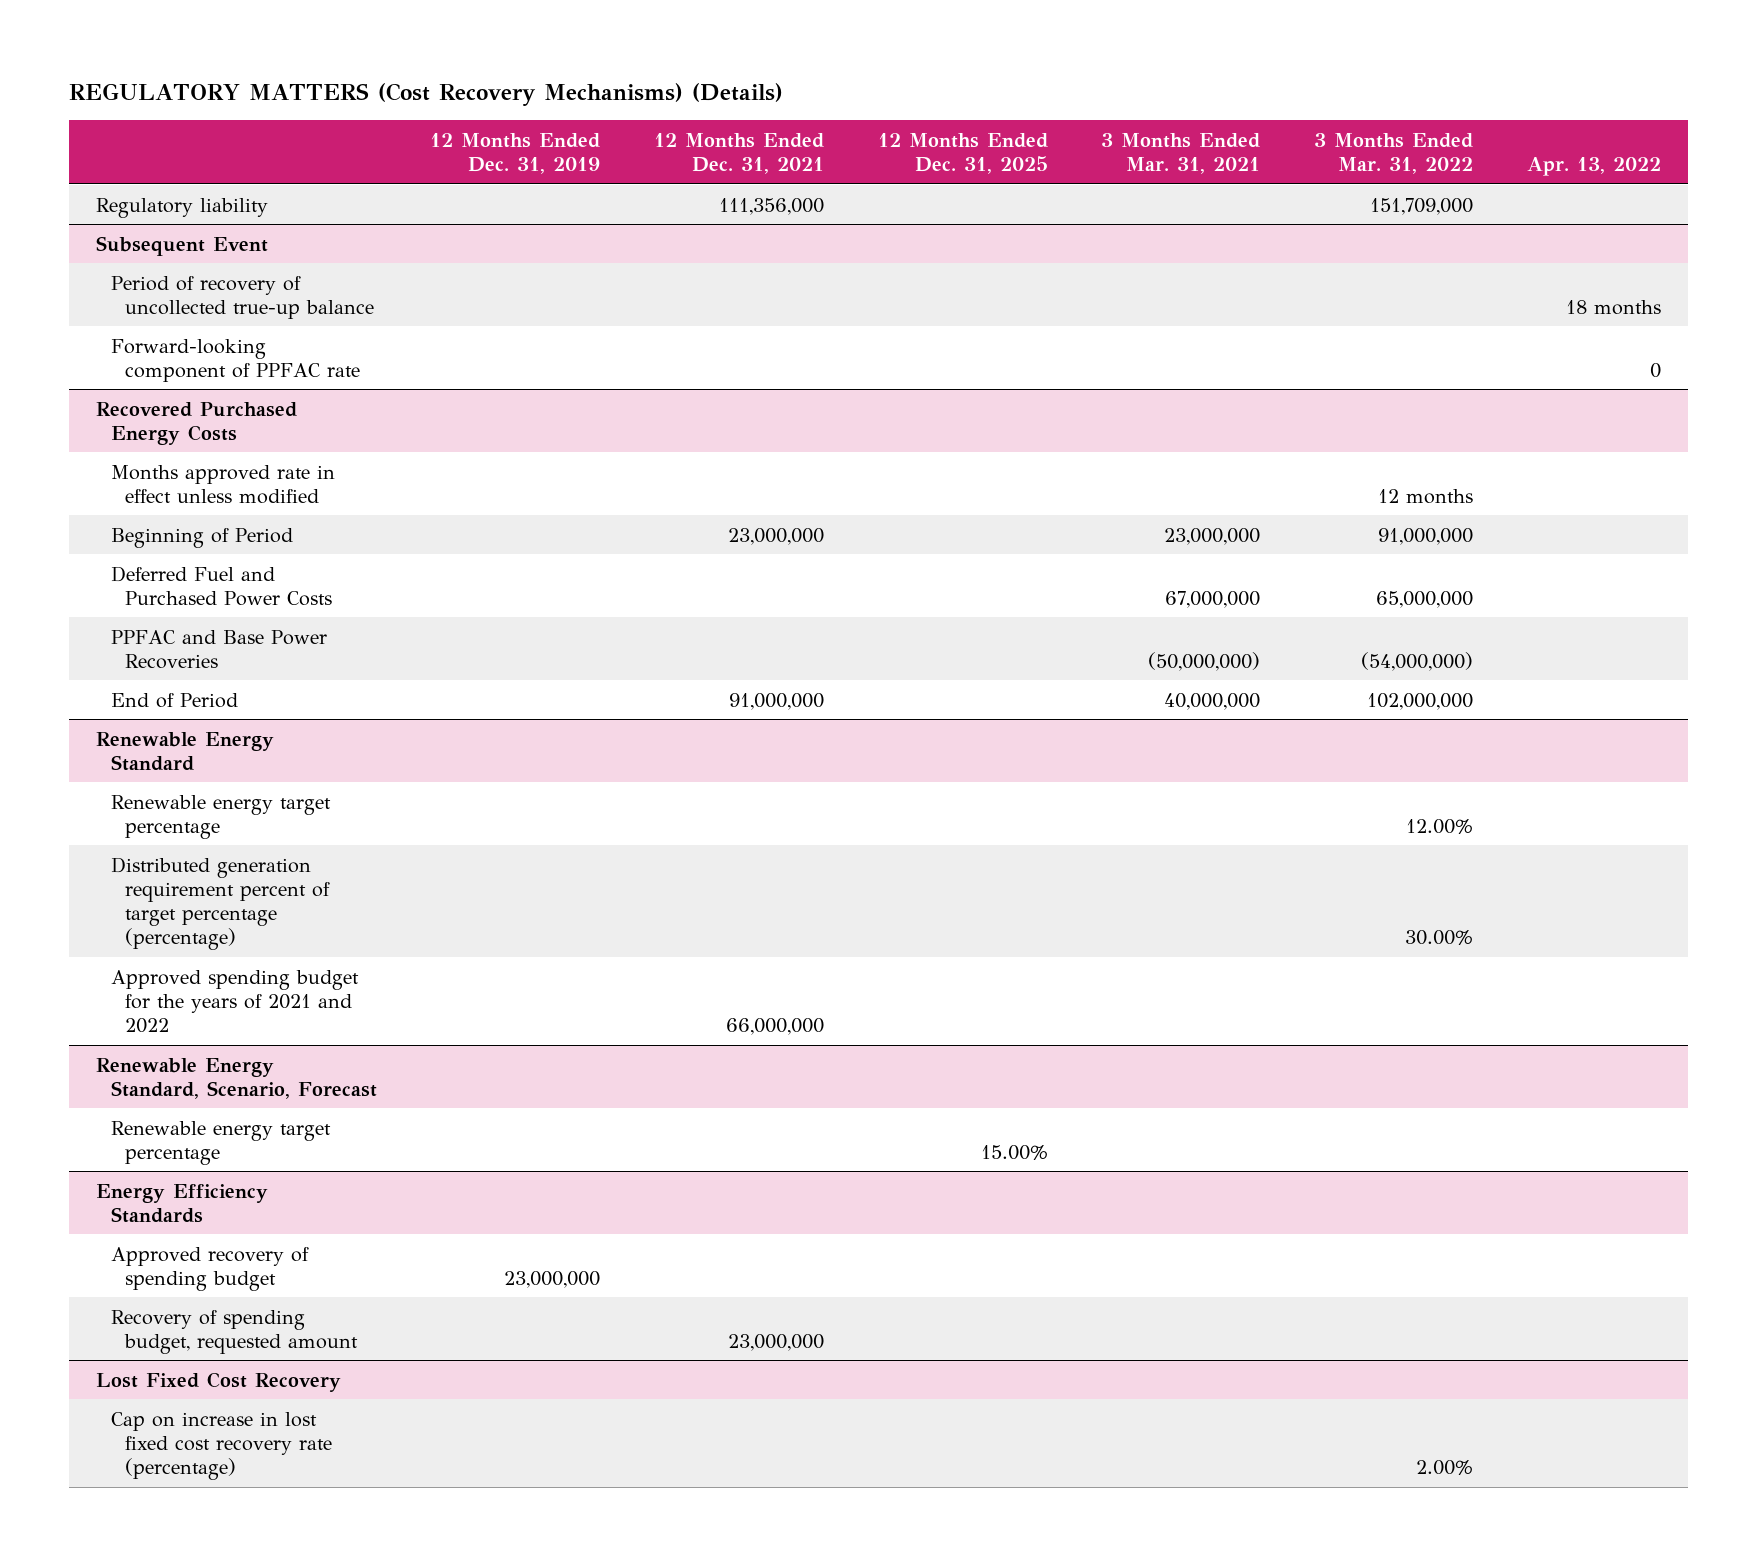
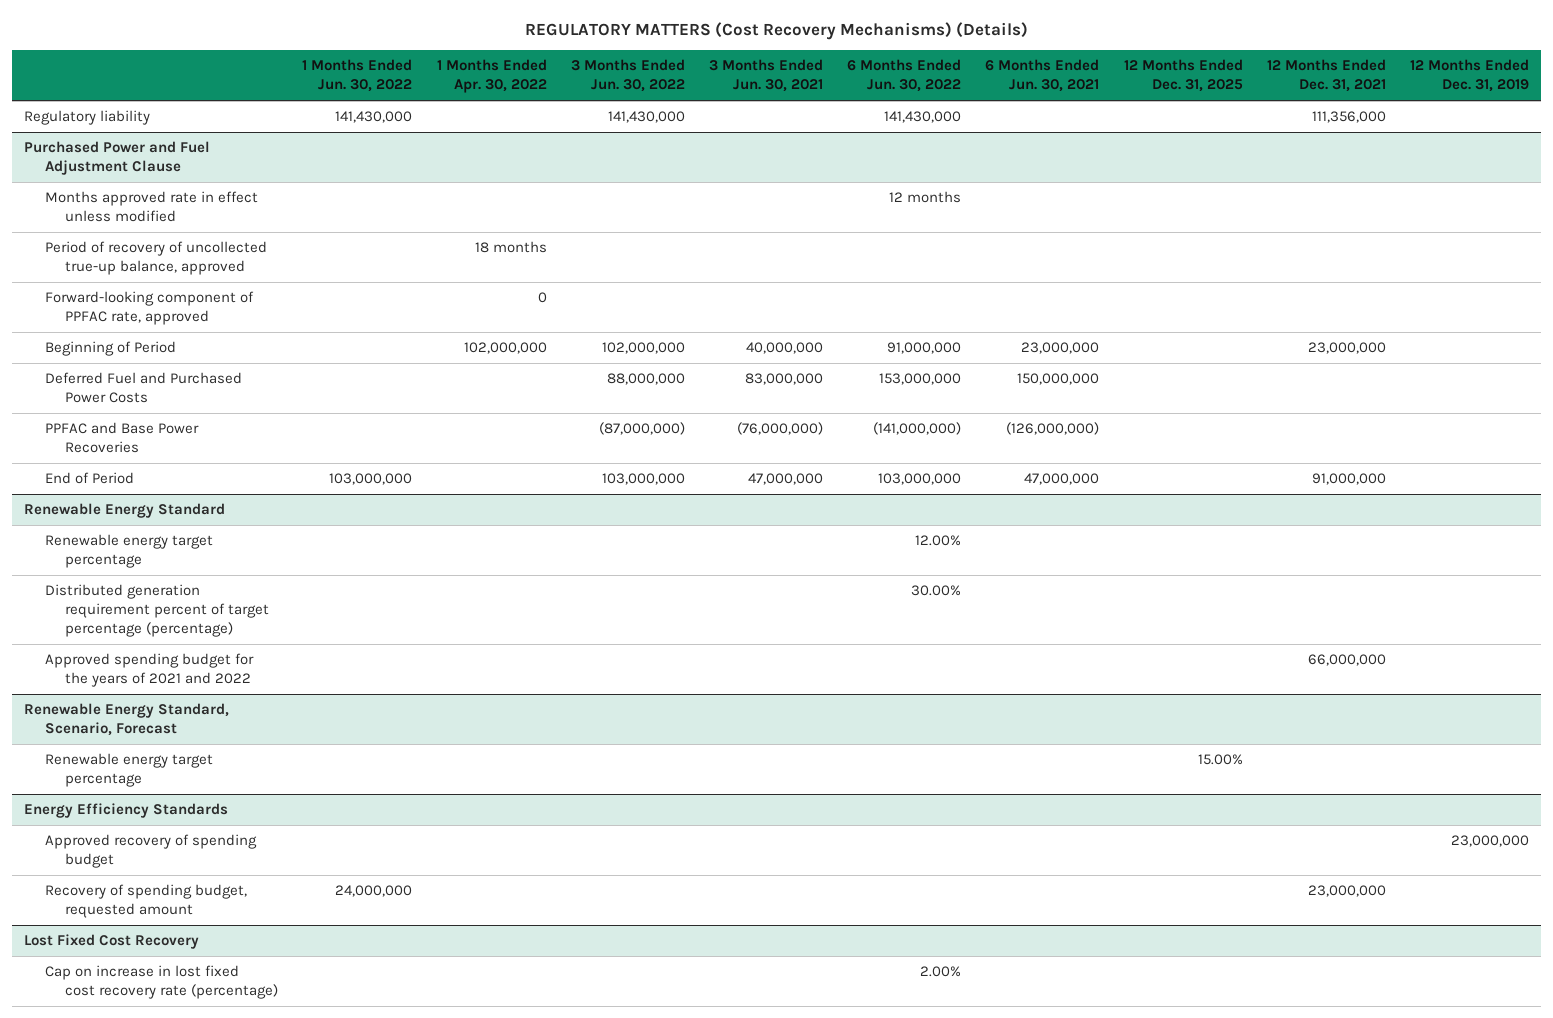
[1101,132,1261,174] 3 Months Ended Mar. 31, 2021 -> none
[1314,132,1474,174] 3 Months Ended Mar. 31, 2022 -> none
[1526,156,1661,176] Apr. 13, 2022 -> none
none -> [302,59,413,93] 1 Months Ended Jun. 30, 2022
none -> [436,59,547,94] 1 Months Ended Apr. 30, 2022
none -> [570,59,685,93] 3 Months Ended Jun. 30, 2022
none -> [708,59,823,93] 3 Months Ended Jun. 30, 2021
none -> [847,59,962,93] 6 Months Ended Jun. 30, 2022
none -> [985,59,1100,93] 6 Months Ended Jun. 30, 2021
[95,235,268,256] Subsequent Event -> none
[110,275,375,319] Period of recovery of uncollected true-up balance -> none
[110,338,361,382] Forward-looking component of PPFAC rate -> none
[95,401,297,445] Recovered Purchased Energy Costs -> [24,141,211,176] Purchased Power and Fuel Adjustment Clause
none -> [44,241,267,276] Period of recovery of uncollected true-up balance, approved
none -> [44,291,254,326] Forward-looking component of PPFAC rate, approved

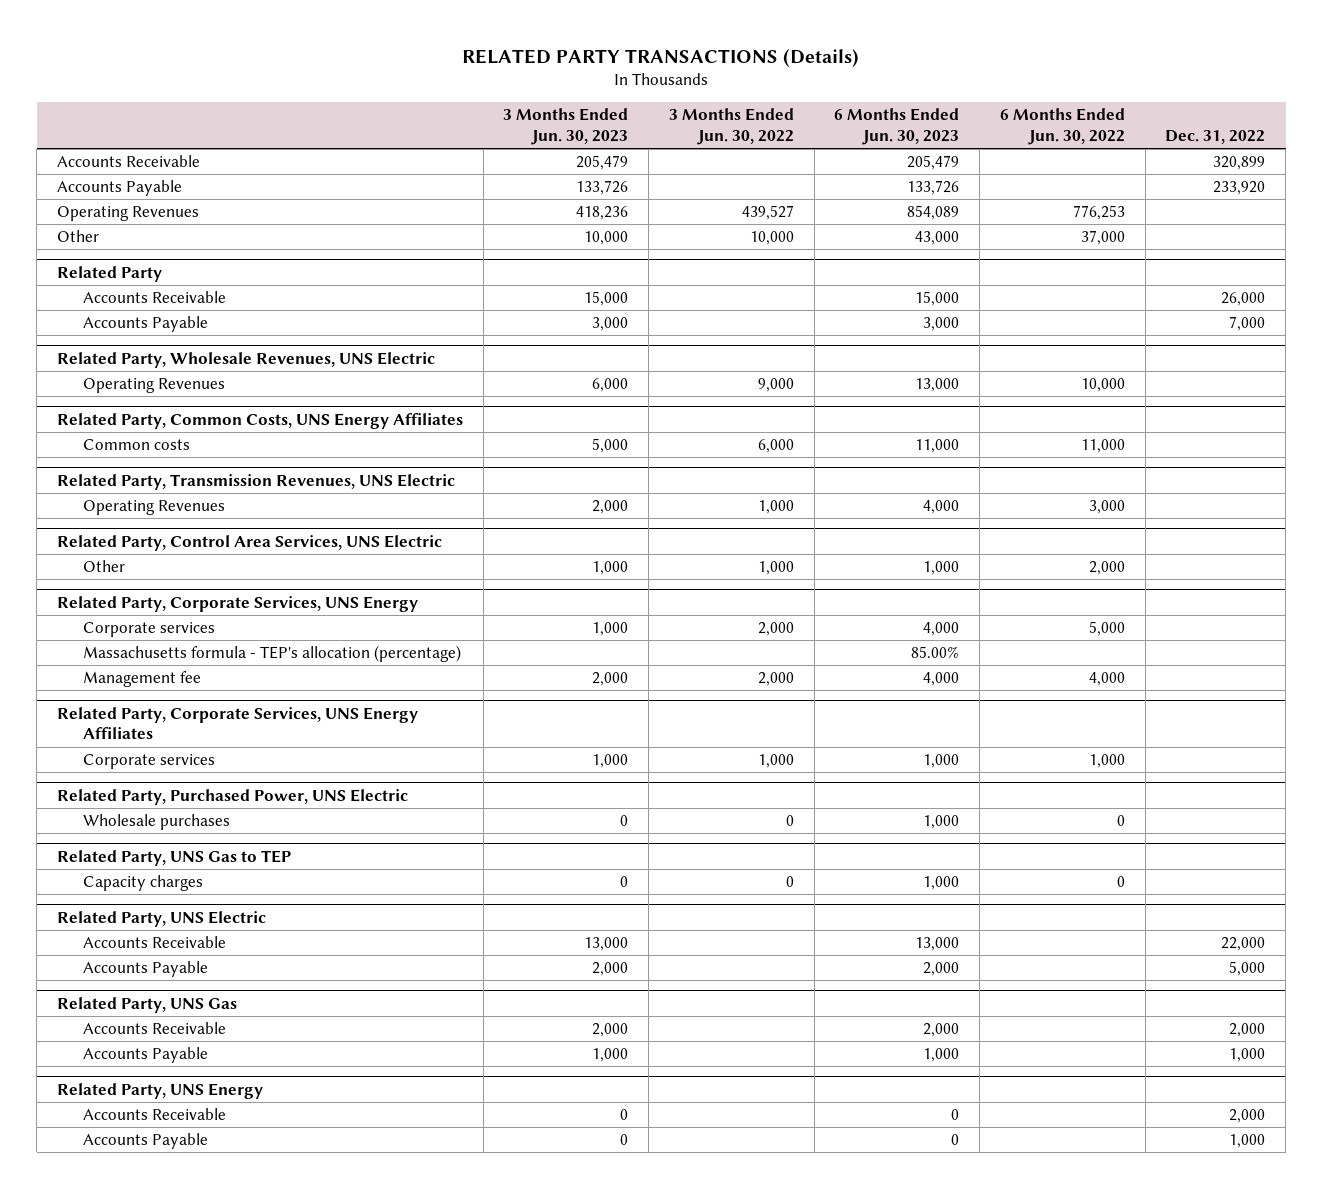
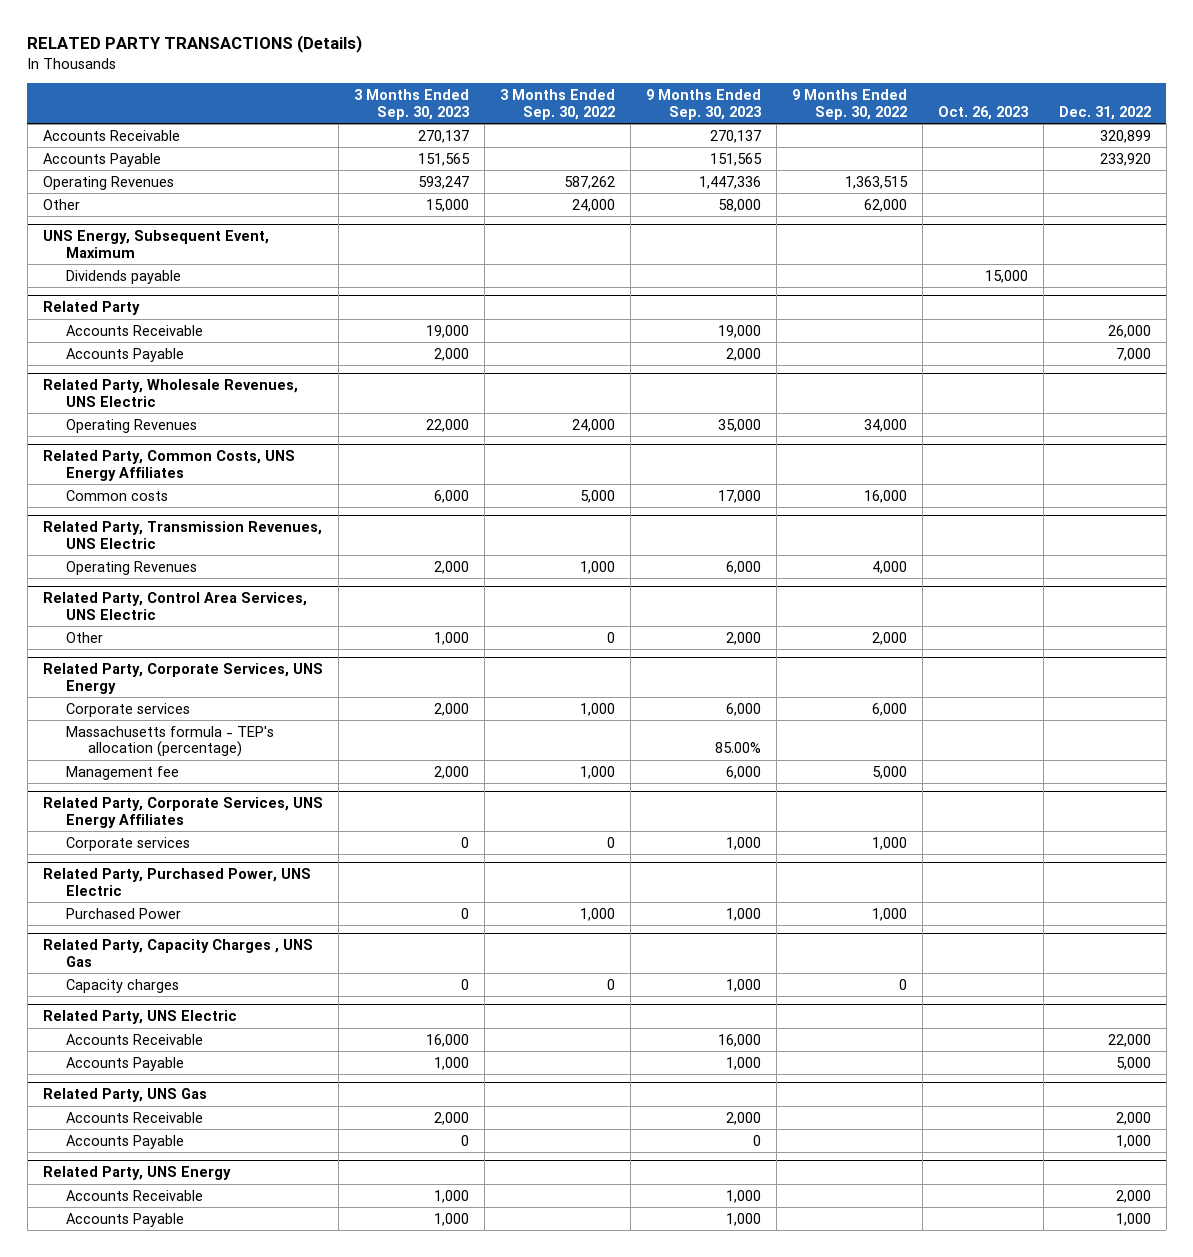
[503,108,629,146] 3 Months Ended Jun. 30, 2023 -> none
[668,108,794,146] 3 Months Ended Jun. 30, 2022 -> none
[834,108,960,146] 6 Months Ended Jun. 30, 2023 -> none
[999,108,1125,146] 6 Months Ended Jun. 30, 2022 -> none
none -> [353,89,469,120] 3 Months Ended Sep. 30, 2023
none -> [499,89,615,120] 3 Months Ended Sep. 30, 2022
none -> [645,89,761,120] 9 Months Ended Sep. 30, 2023
none -> [791,89,907,120] 9 Months Ended Sep. 30, 2022
none -> [937,105,1028,120] Oct. 26, 2023
none -> [42,230,269,258] UNS Energy, Subsequent Event, Maximum
none -> [65,269,181,284] Dividends payable
[83,814,231,831] Wholesale purchases -> [65,907,181,919] Purchased Power
[56,849,291,866] Related Party, UNS Gas to TEP -> [42,939,313,967] Related Party, Capacity Charges , UNS Gas

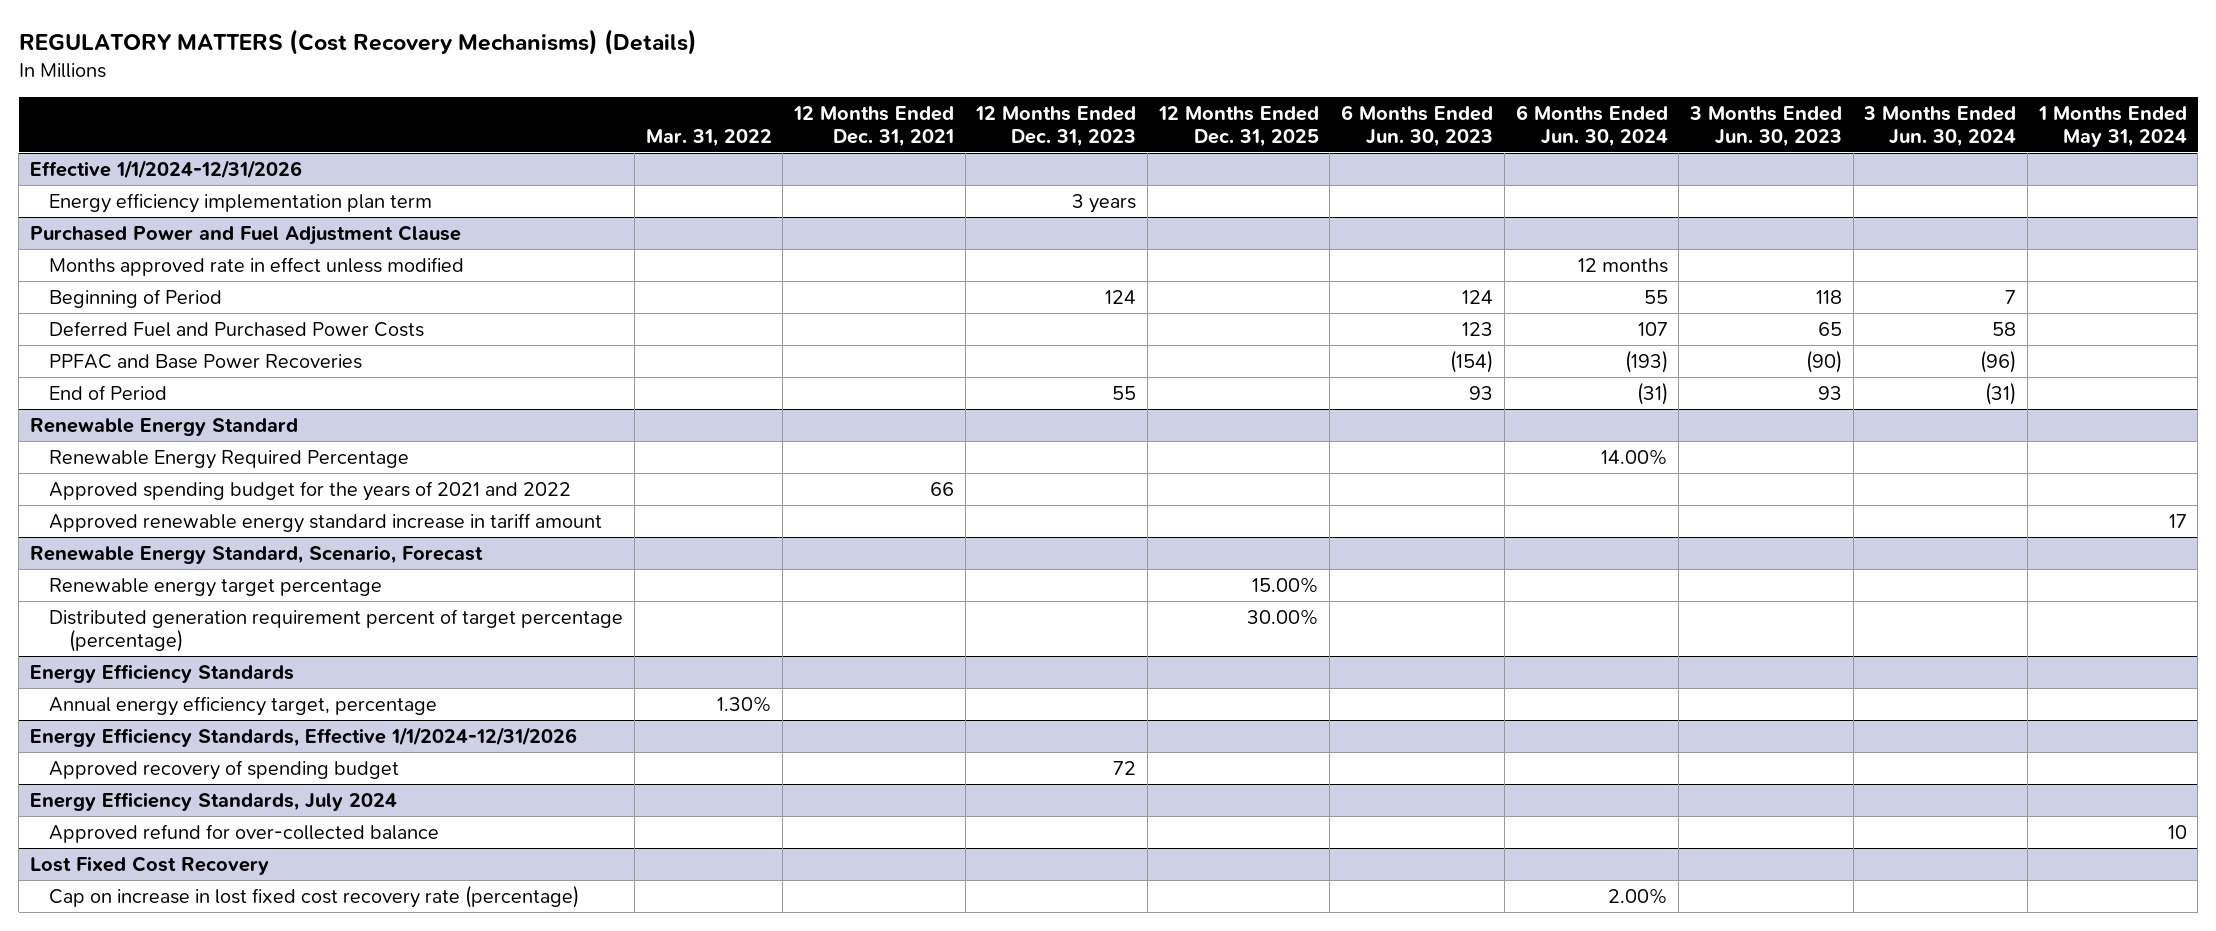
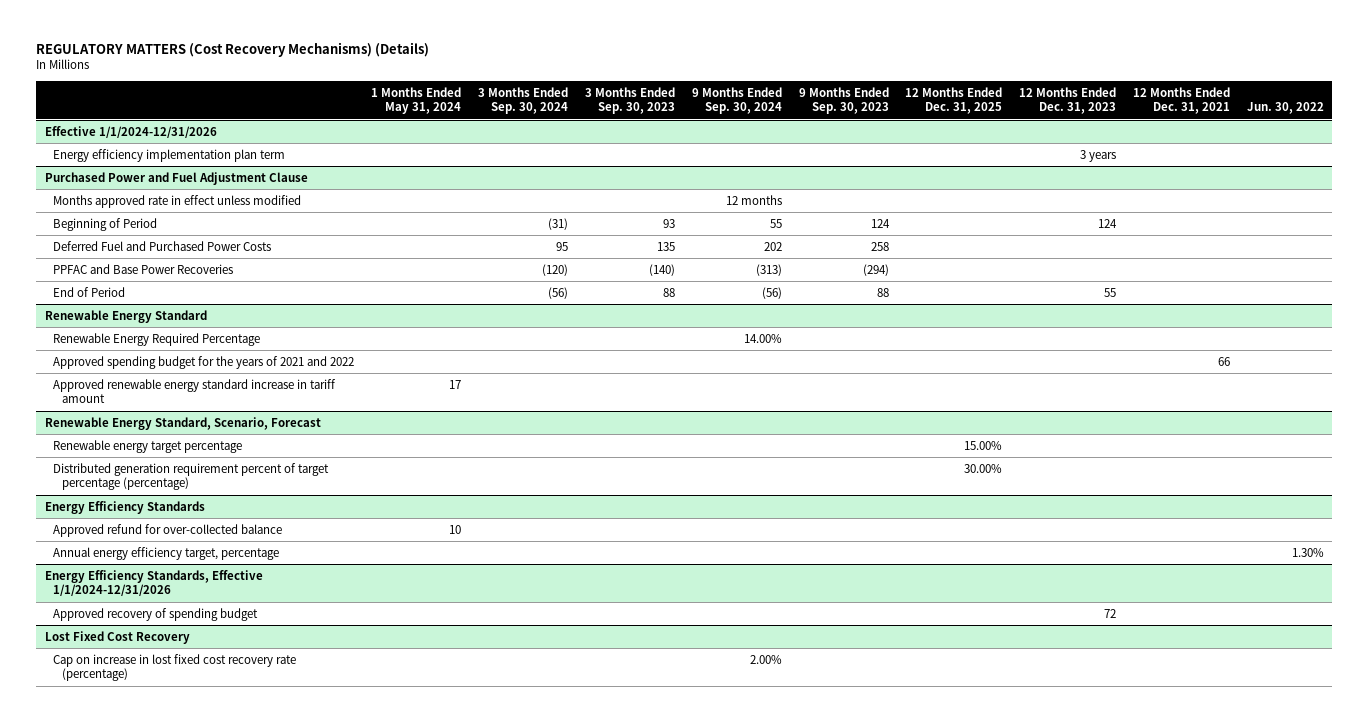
[645,128,772,147] Mar. 31, 2022 -> none
[1341,104,1494,147] 6 Months Ended Jun. 30, 2023 -> none
[1515,104,1668,147] 6 Months Ended Jun. 30, 2024 -> none
[1688,105,1842,147] 3 Months Ended Jun. 30, 2023 -> none
[1863,105,2017,147] 3 Months Ended Jun. 30, 2024 -> none
none -> [477,86,568,115] 3 Months Ended Sep. 30, 2024
none -> [584,86,675,115] 3 Months Ended Sep. 30, 2023
none -> [691,86,782,115] 9 Months Ended Sep. 30, 2024
none -> [798,86,889,115] 9 Months Ended Sep. 30, 2023
none -> [1246,102,1324,115] Jun. 30, 2022
none -> [53,523,283,537] Approved refund for over-collected balance
[29,791,397,811] Energy Efficiency Standards, July 2024 -> none
[49,823,440,843] Approved refund for over-collected balance -> none

